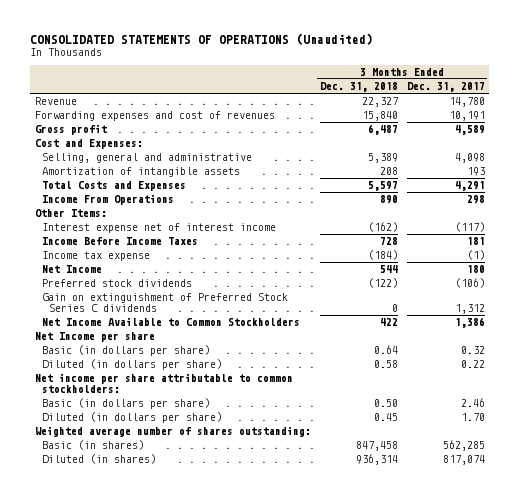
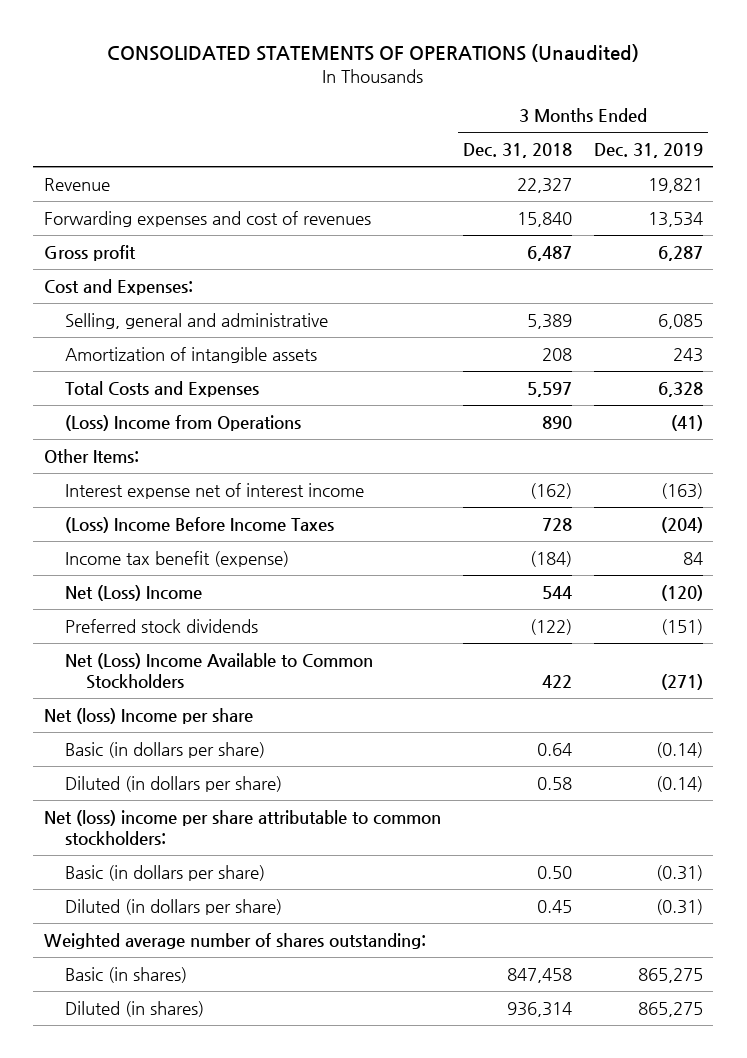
[406,82,485,93] Dec. 31, 2017 -> none
none -> [593,143,703,159] Dec. 31, 2019
[41,194,174,206] Income From Operations -> [65,414,302,431] (Loss) Income from Operations
[41,237,198,246] Income Before Income Taxes -> [65,516,335,533] (Loss) Income Before Income Taxes
[41,251,150,262] Income tax expense -> [65,550,290,567] Income tax benefit (expense)
[41,265,102,274] Net Income -> [65,584,203,601] Net (Loss) Income
[41,293,288,313] Gain on extinguishment of Preferred Stock Series C dividends -> none
[41,317,300,327] Net Income Available to Common Stockholders -> [65,652,374,690] Net (Loss) Income Available to Common Stockholders
[34,332,155,343] Net Income per share -> [44,707,254,724] Net (loss) Income per share
[34,373,293,394] Net income per share attributable to common stockholders: -> [44,809,442,847] Net (loss) income per share attributable to common stockholders:

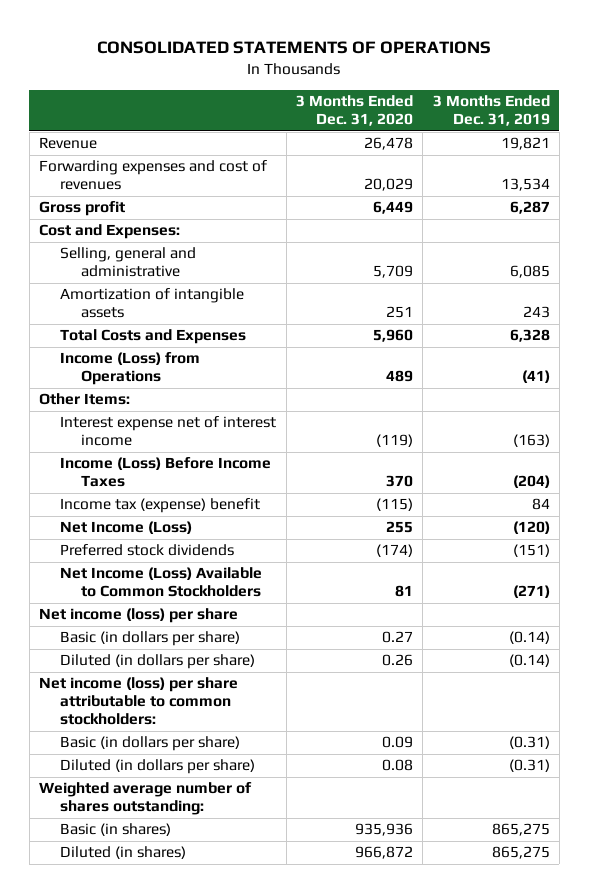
[107,44,640,63] CONSOLIDATED STATEMENTS OF OPERATIONS (Unaudited) -> [97,41,492,55] CONSOLIDATED STATEMENTS OF OPERATIONS
[462,143,572,159] Dec. 31, 2018 -> none
none -> [295,95,413,127] 3 Months Ended Dec. 31, 2020
[65,414,302,431] (Loss) Income from Operations -> [60,352,201,386] Income (Loss) from Operations
[65,516,335,533] (Loss) Income Before Income Taxes -> [60,457,272,488] Income (Loss) Before Income Taxes
[65,550,290,567] Income tax benefit (expense) -> [60,498,261,514] Income tax (expense) benefit
[65,584,203,601] Net (Loss) Income -> [60,521,193,535] Net Income (Loss)
[65,652,374,690] Net (Loss) Income Available to Common Stockholders -> [60,567,263,598] Net Income (Loss) Available to Common Stockholders
[44,707,254,724] Net (loss) Income per share -> [39,608,239,624] Net income (loss) per share
[44,809,442,847] Net (loss) income per share attributable to common stockholders: -> [39,677,239,726] Net income (loss) per share attributable to common stockholders:

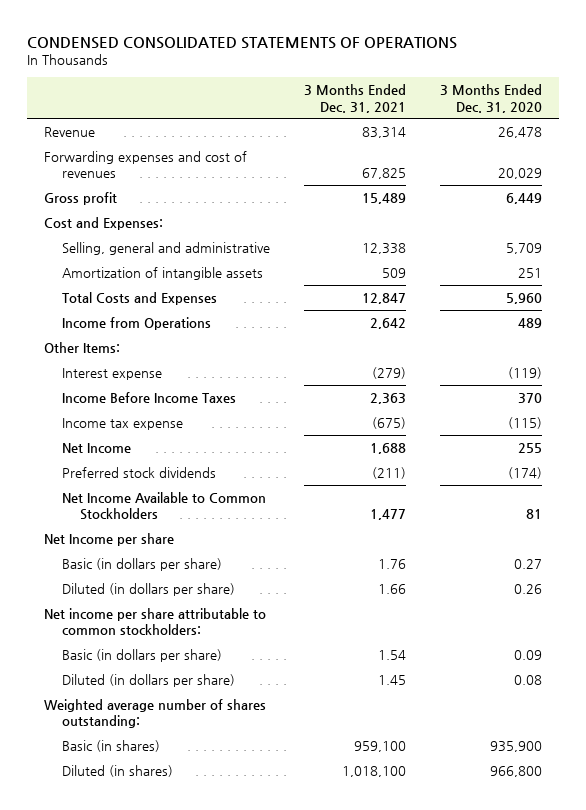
[97,41,492,55] CONSOLIDATED STATEMENTS OF OPERATIONS -> [27,37,458,50] CONDENSED CONSOLIDATED STATEMENTS OF OPERATIONS
[432,95,550,127] 3 Months Ended Dec. 31, 2019 -> none
none -> [304,84,407,113] 3 Months Ended Dec. 31, 2021
[60,352,201,386] Income (Loss) from Operations -> [62,316,212,330] Income from Operations
[60,416,277,447] Interest expense net of interest income -> [62,367,163,380] Interest expense
[60,457,272,488] Income (Loss) Before Income Taxes -> [62,391,237,403] Income Before Income Taxes
[60,498,261,514] Income tax (expense) benefit -> [62,417,184,430] Income tax expense
[60,521,193,535] Net Income (Loss) -> [62,442,132,453] Net Income
[60,567,263,598] Net Income (Loss) Available to Common Stockholders -> [62,491,267,521] Net Income Available to Common Stockholders
[39,608,239,624] Net income (loss) per share -> [44,532,175,546] Net Income per share
[39,677,239,726] Net income (loss) per share attributable to common stockholders: -> [44,607,267,636] Net income per share attributable to common stockholders:
[354,823,413,837] 935,936 -> [489,740,542,752] 935,900
[354,846,413,860] 966,872 -> [489,765,542,777] 966,800

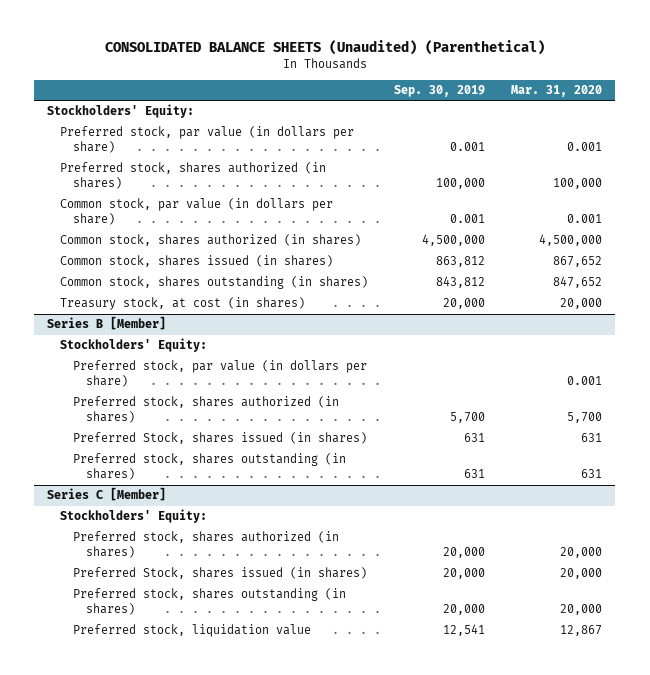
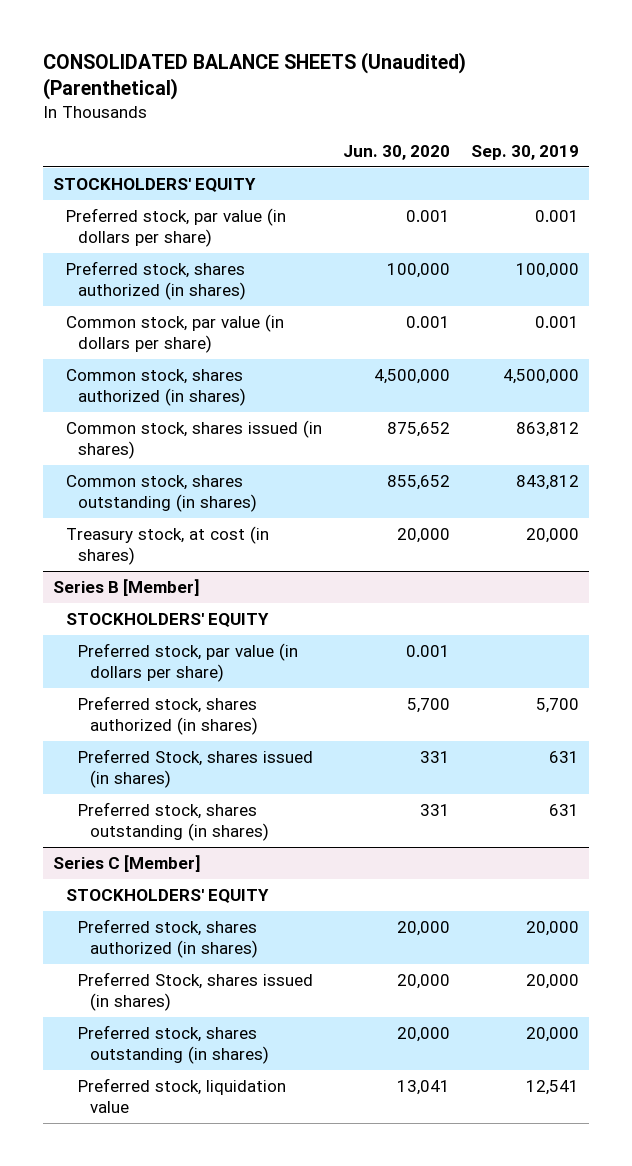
[511,85,603,98] Mar. 31, 2020 -> none
none -> [342,144,450,160] Jun. 30, 2020
[47,104,195,119] Stockholders' Equity: -> [53,177,257,192] STOCKHOLDERS' EQUITY
[60,338,208,353] Stockholders' Equity: -> [65,612,269,627] STOCKHOLDERS' EQUITY
[60,509,208,524] Stockholders' Equity: -> [65,888,269,903] STOCKHOLDERS' EQUITY

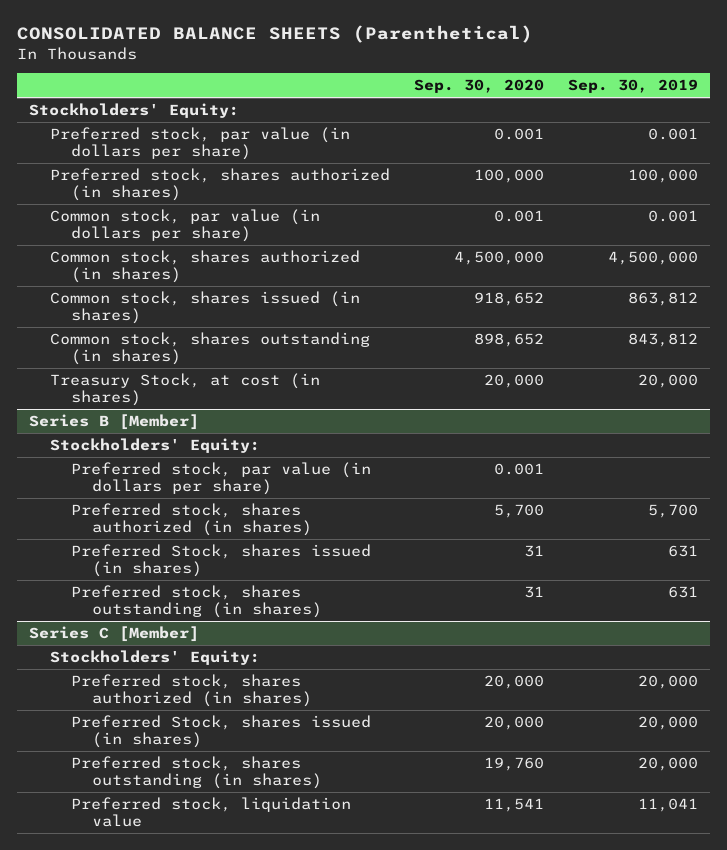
[42,52,466,101] CONSOLIDATED BALANCE SHEETS (Unaudited) (Parenthetical) -> [17,25,534,44] CONSOLIDATED BALANCE SHEETS (Parenthetical)
[342,144,450,160] Jun. 30, 2020 -> none
none -> [414,79,545,94] Sep. 30, 2020
[53,177,257,192] STOCKHOLDERS' EQUITY -> [29,103,240,119] Stockholders' Equity:
[65,525,269,565] Treasury stock, at cost (in shares) -> [50,373,321,407] Treasury Stock, at cost (in shares)
[65,612,269,627] STOCKHOLDERS' EQUITY -> [50,438,261,454] Stockholders' Equity:
[65,888,269,903] STOCKHOLDERS' EQUITY -> [50,650,261,666] Stockholders' Equity:
[525,1079,579,1095] 12,541 -> [638,798,699,813] 11,041

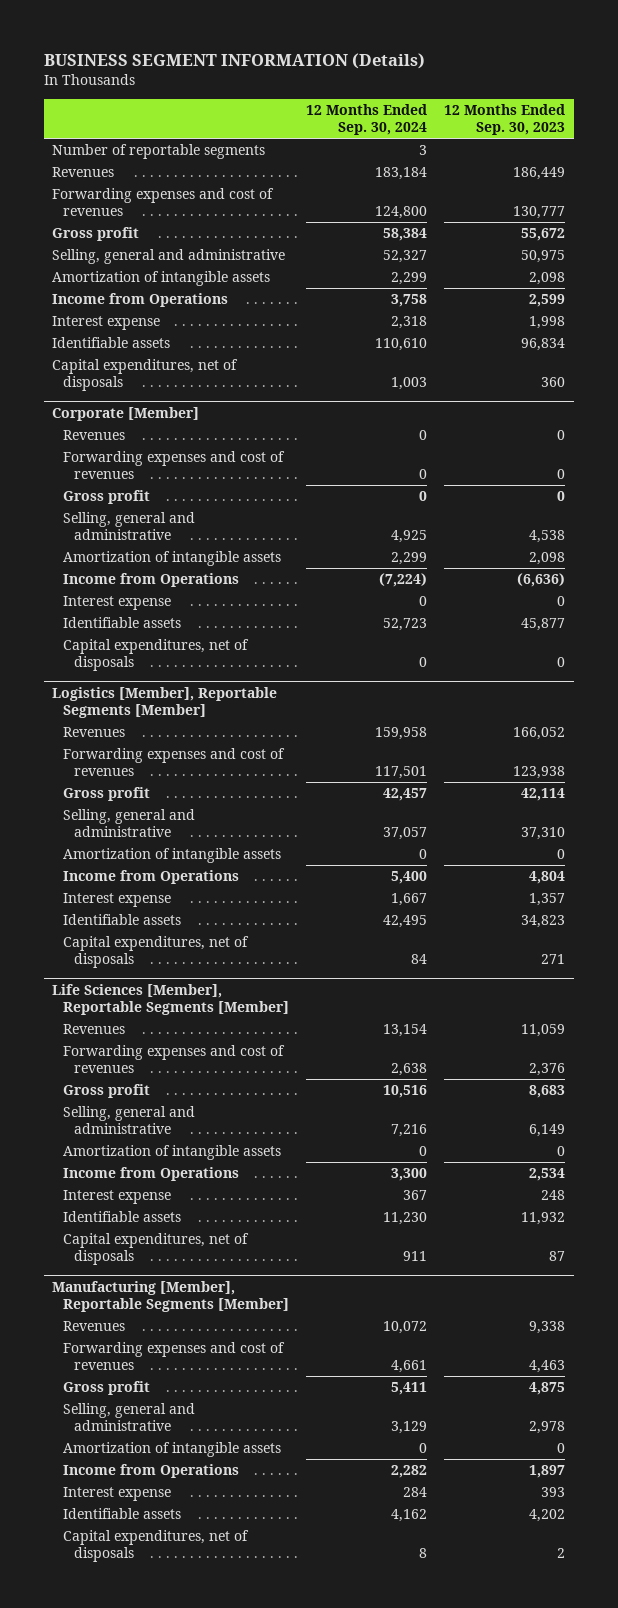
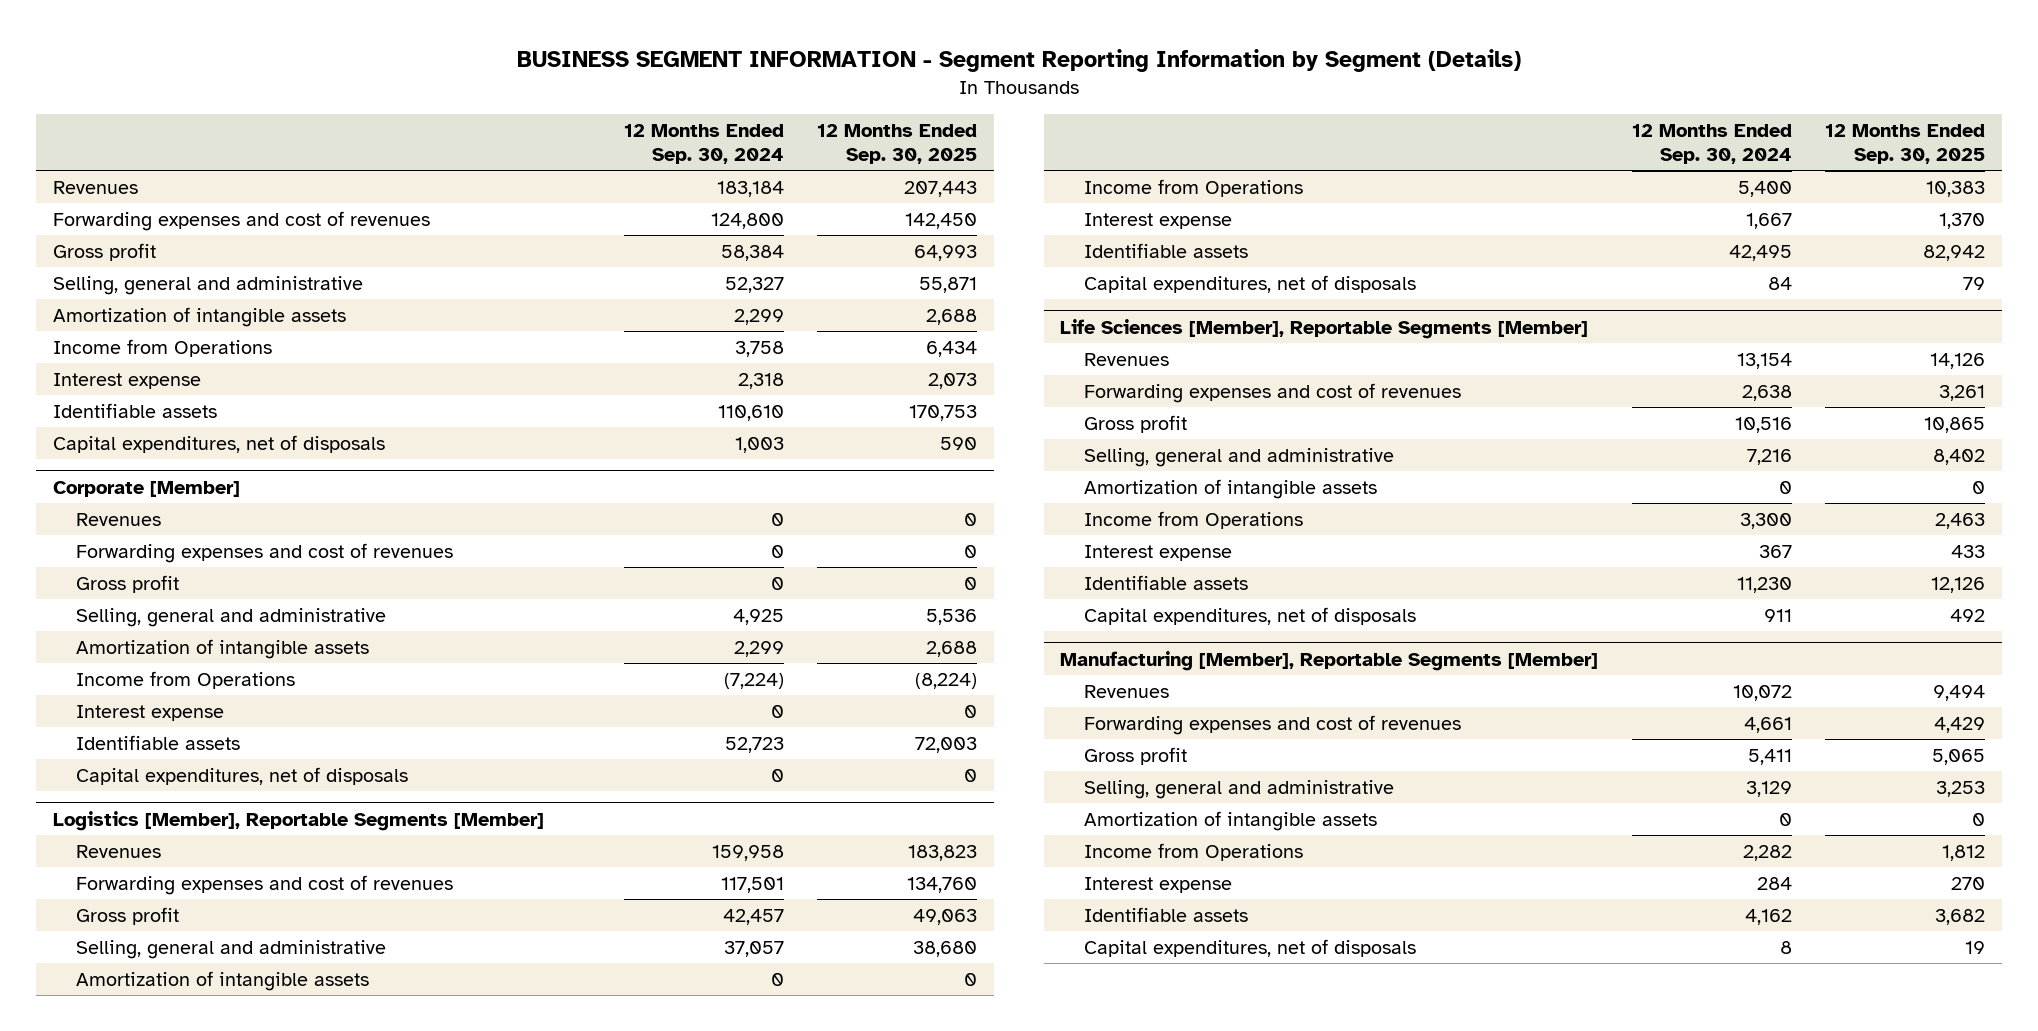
[43,52,425,69] BUSINESS SEGMENT INFORMATION (Details) -> [516,49,1521,73] BUSINESS SEGMENT INFORMATION - Segment Reporting Information by Segment (Details)
[444,104,566,136] 12 Months Ended Sep. 30, 2023 -> none
none -> [817,124,978,164] 12 Months Ended Sep. 30, 2025
[52,144,266,160] Number of reportable segments -> none

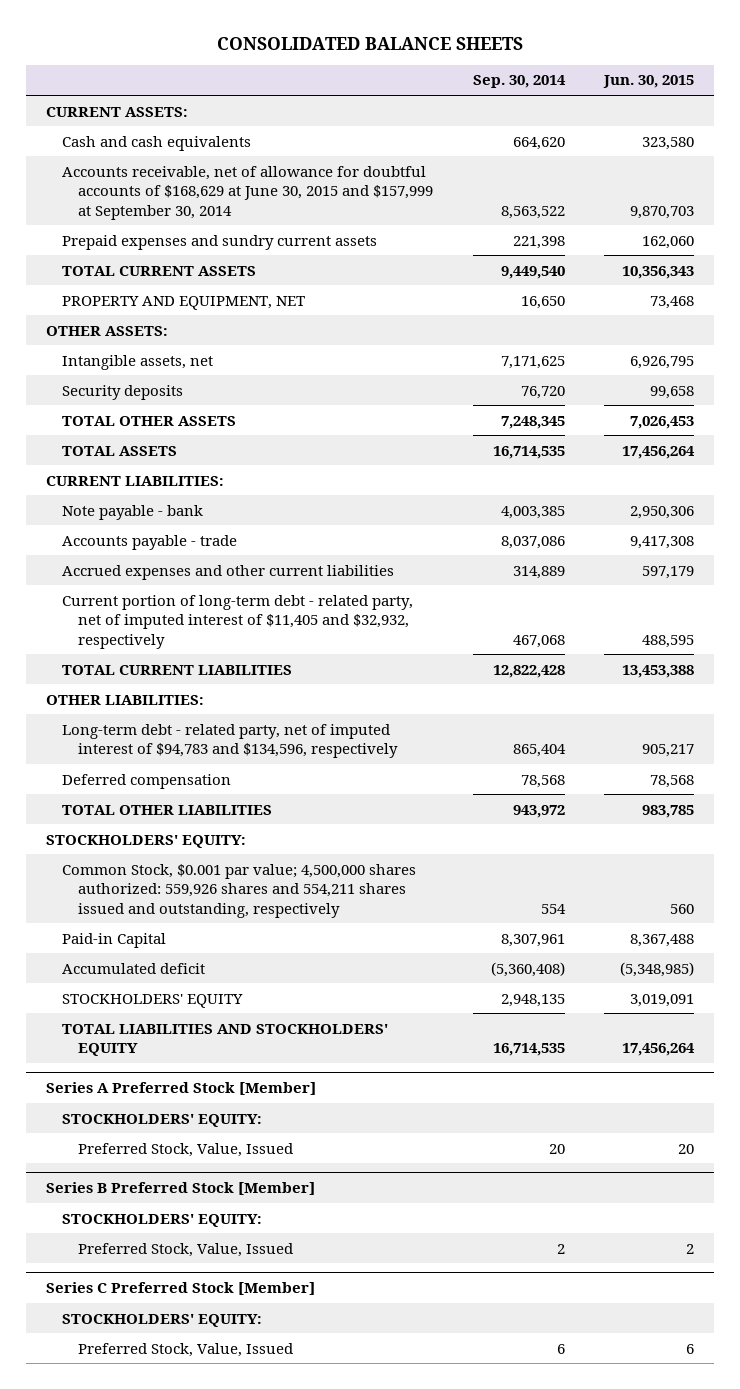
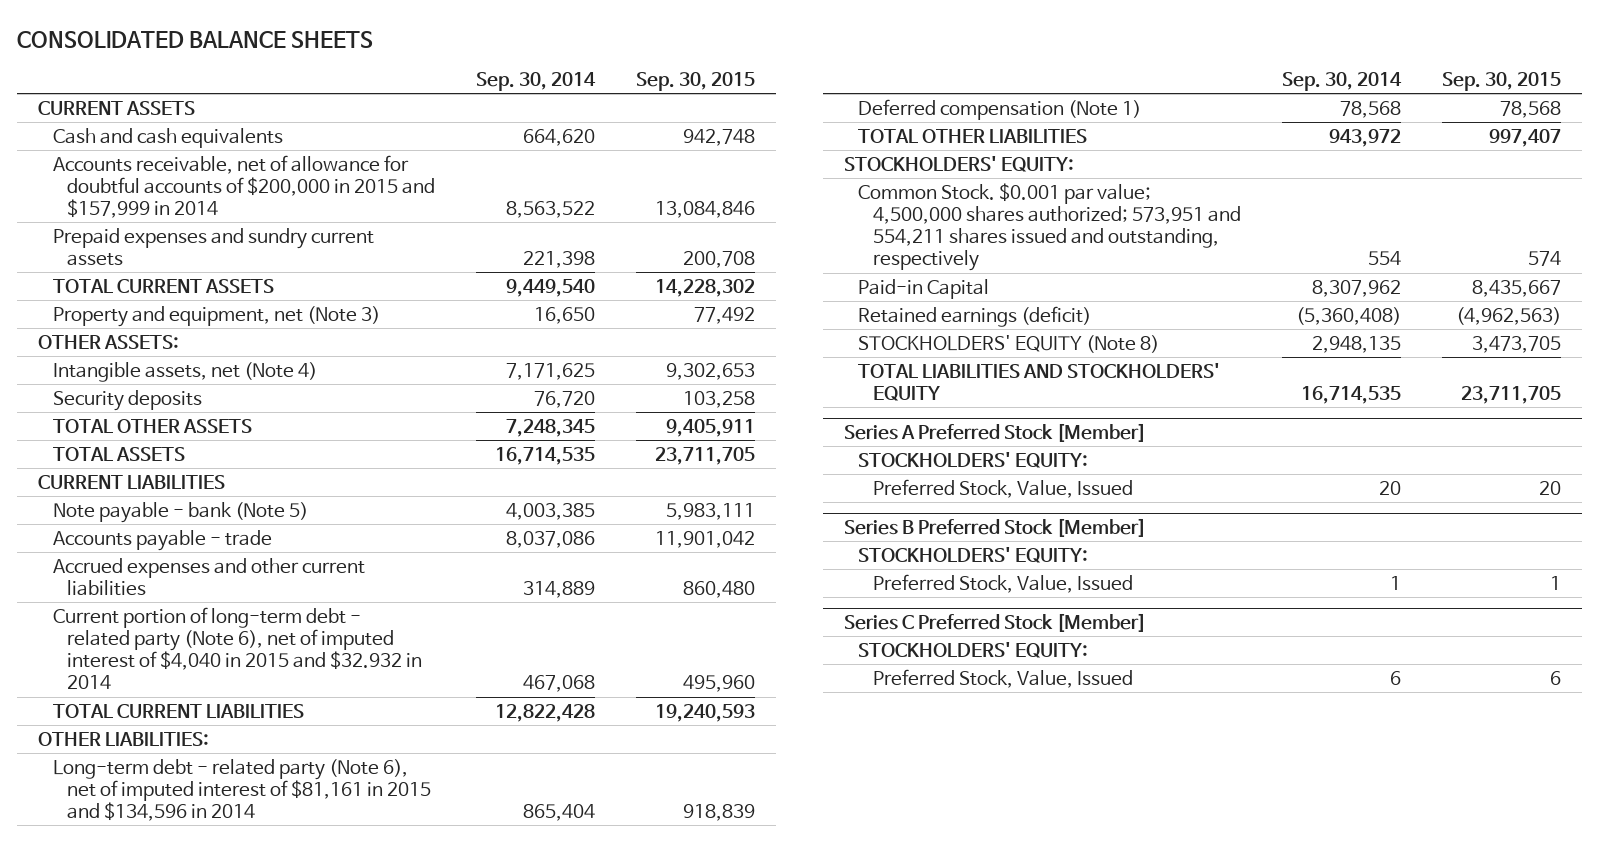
[603,75,695,89] Jun. 30, 2015 -> none
none -> [636,72,756,92] Sep. 30, 2015
[45,106,188,117] CURRENT ASSETS: -> [37,100,195,115] CURRENT ASSETS
[61,165,434,220] Accounts receivable, net of allowance for doubtful accounts of $168,629 at June 30, 2015 and $157,999 at September 30, 2014 -> [52,154,436,219] Accounts receivable, net of allowance for doubtful accounts of $200,000 in 2015 and $157,999 in 2014
[61,295,305,310] PROPERTY AND EQUIPMENT, NET -> [52,305,380,327] Property and equipment, net (Note 3)
[61,354,213,370] Intangible assets, net -> [52,361,317,382] Intangible assets, net (Note 4)
[45,475,224,486] CURRENT LIABILITIES: -> [37,474,225,489] CURRENT LIABILITIES
[61,504,203,520] Note payable - bank -> [52,501,308,523] Note payable - bank (Note 5)
[61,594,413,649] Current portion of long-term debt - related party, net of imputed interest of $11,405 and $32,932, respectively -> [52,606,423,690] Current portion of long-term debt - related party (Note 6), net of imputed interest of $4,040 in 2015 and $32.932 in 2014
[61,723,399,759] Long-term debt - related party, net of imputed interest of $94,783 and $134,596, respectively -> [52,758,432,822] Long-term debt - related party (Note 6), net of imputed interest of $81,161 in 2015 and $134,596 in 2014
[61,773,231,789] Deferred compensation -> [858,98,1142,120] Deferred compensation (Note 1)
[61,863,416,918] Common Stock, $0.001 par value; 4,500,000 shares authorized: 559,926 shares and 554,211 shares issued and outstanding, respectively -> [858,182,1242,272] Common Stock. $0.001 par value; 4,500,000 shares authorized; 573,951 and 554,211 shares issued and outstanding, respectively
[500,933,565,947] 8,307,961 -> [1312,279,1402,297] 8,307,962
[61,962,205,974] Accumulated deficit -> [858,305,1092,327] Retained earnings (deficit)
[61,993,243,1008] STOCKHOLDERS' EQUITY -> [858,334,1160,353] STOCKHOLDERS' EQUITY (Note 8)
[556,1243,565,1254] 2 -> [1390,575,1402,590] 1

